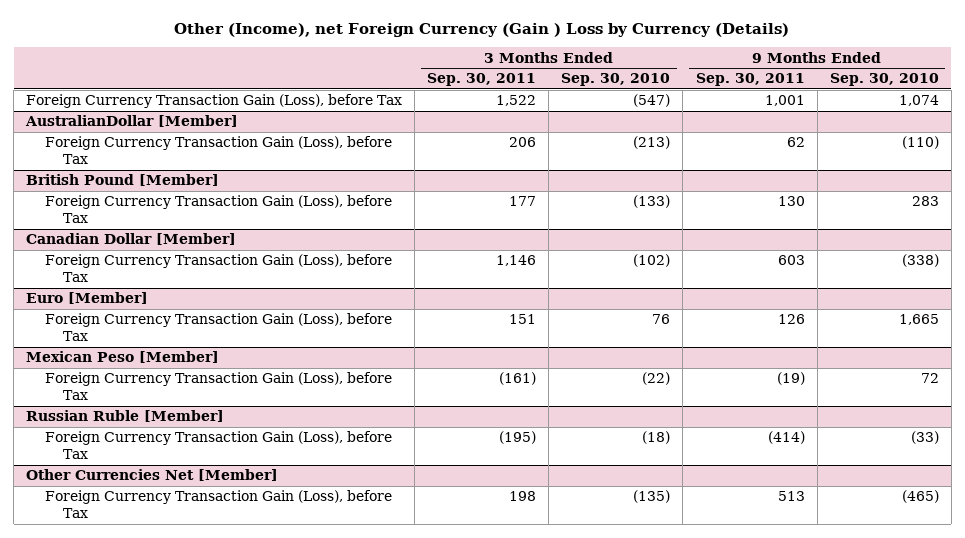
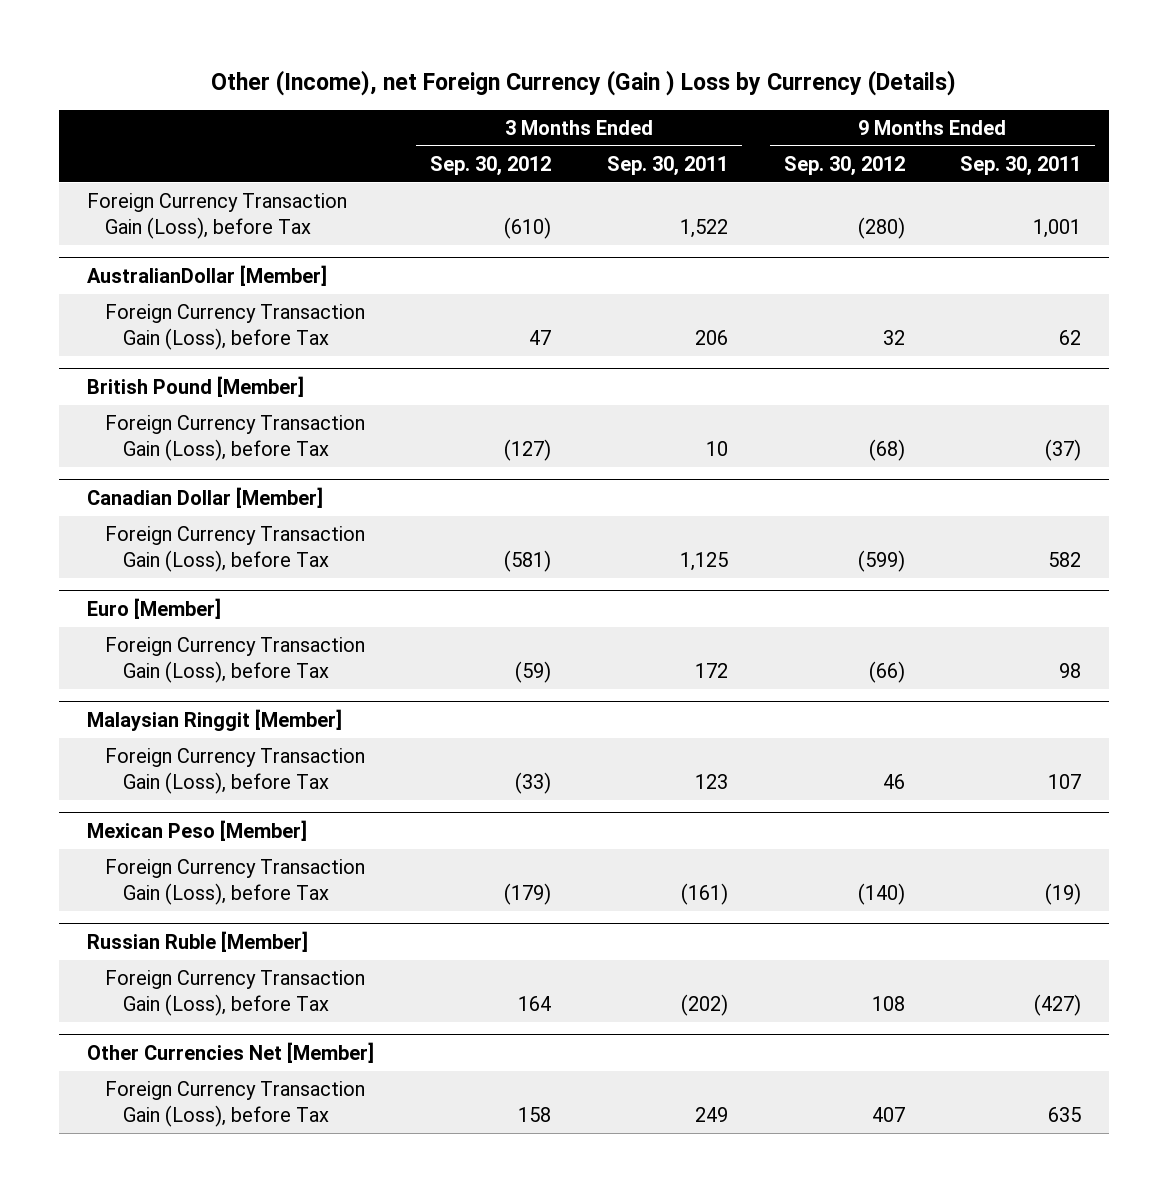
[561,73,671,87] Sep. 30, 2010 -> none
[829,73,939,87] Sep. 30, 2010 -> none
none -> [429,155,551,176] Sep. 30, 2012
none -> [783,155,905,176] Sep. 30, 2012
[509,196,537,207] 177 -> [705,440,728,456] 10
[777,196,805,207] 130 -> [1045,438,1082,461] (37)
[496,255,537,267] 1,146 -> [679,551,728,571] 1,125
[777,255,805,266] 603 -> [1048,551,1082,567] 582
[509,314,537,325] 151 -> [694,662,728,678] 172
[777,314,805,325] 126 -> [1059,662,1082,678] 98
none -> [87,708,343,731] Malaysian Ringgit [Member]
none -> [104,748,365,794] Foreign Currency Transaction Gain (Loss), before Tax
[499,431,537,445] (195) -> [680,993,728,1016] (202)
[767,431,805,445] (414) -> [1034,993,1082,1016] (427)
[509,491,537,502] 198 -> [694,1106,728,1122] 249
[777,491,805,502] 513 -> [1048,1106,1082,1122] 635

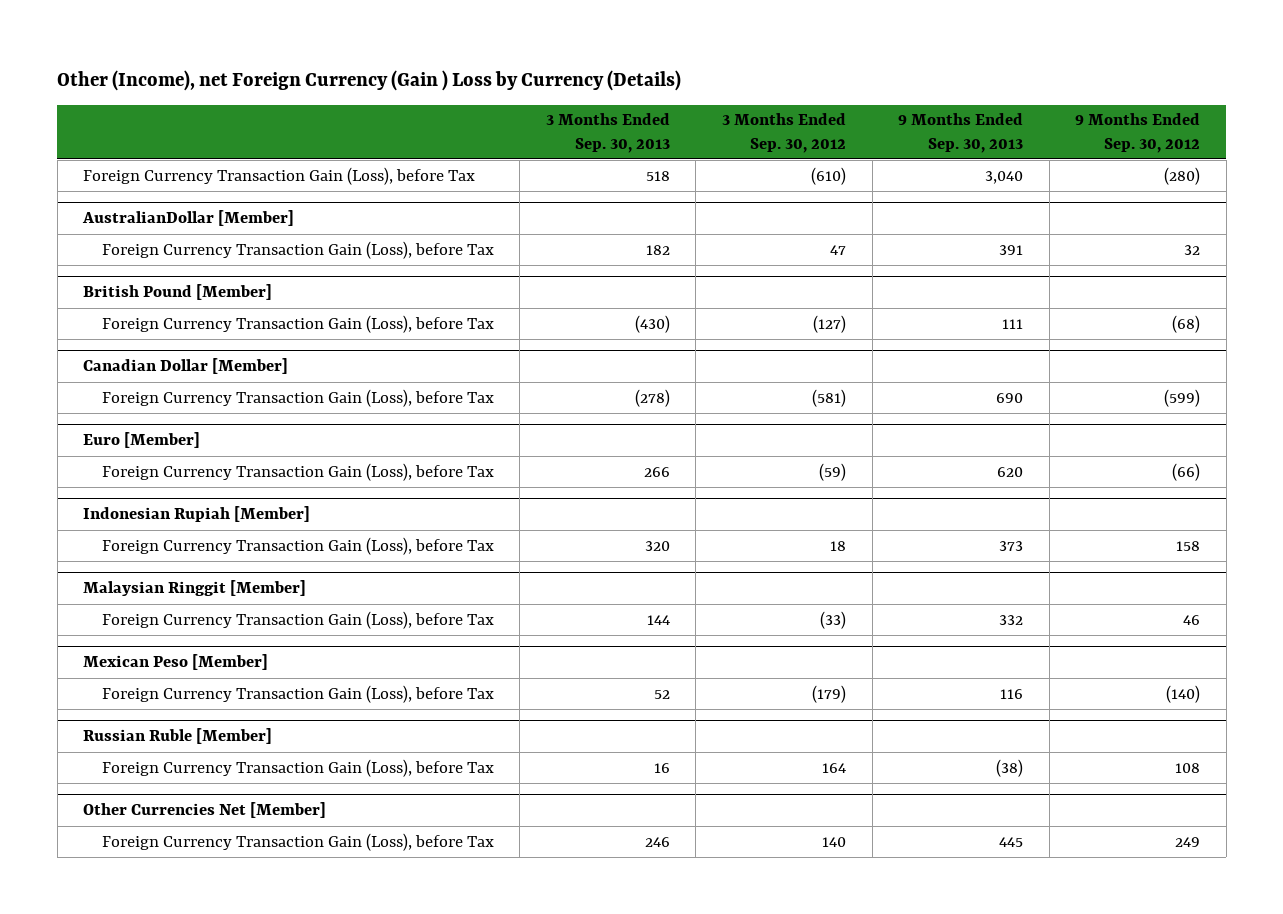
[606,155,728,176] Sep. 30, 2011 -> none
[960,155,1082,176] Sep. 30, 2011 -> none
none -> [545,113,670,153] 3 Months Ended Sep. 30, 2013
none -> [898,113,1024,153] 9 Months Ended Sep. 30, 2013
none -> [83,506,311,523] Indonesian Rupiah [Member]
none -> [101,536,494,555] Foreign Currency Transaction Gain (Loss), before Tax
[517,1106,551,1122] 158 -> [821,836,846,847] 140
[871,1106,905,1122] 407 -> [1175,836,1201,847] 249

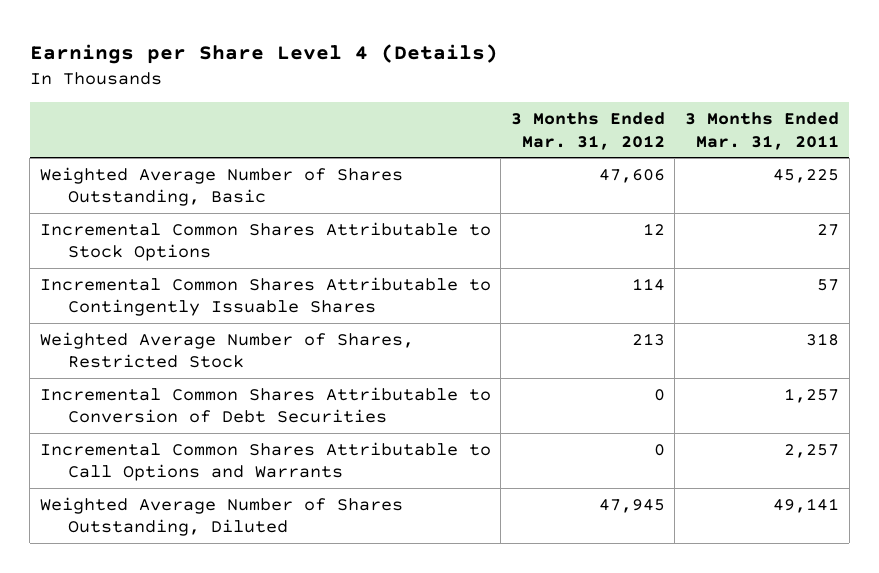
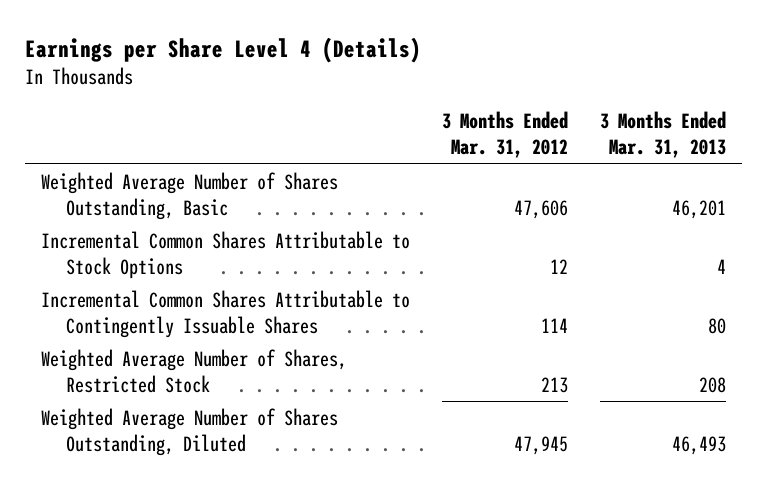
[685,112,840,150] 3 Months Ended Mar. 31, 2011 -> none
none -> [599,111,726,158] 3 Months Ended Mar. 31, 2013
[39,386,491,424] Incremental Common Shares Attributable to Conversion of Debt Securities -> none
[39,441,491,482] Incremental Common Shares Attributable to Call Options and Warrants -> none

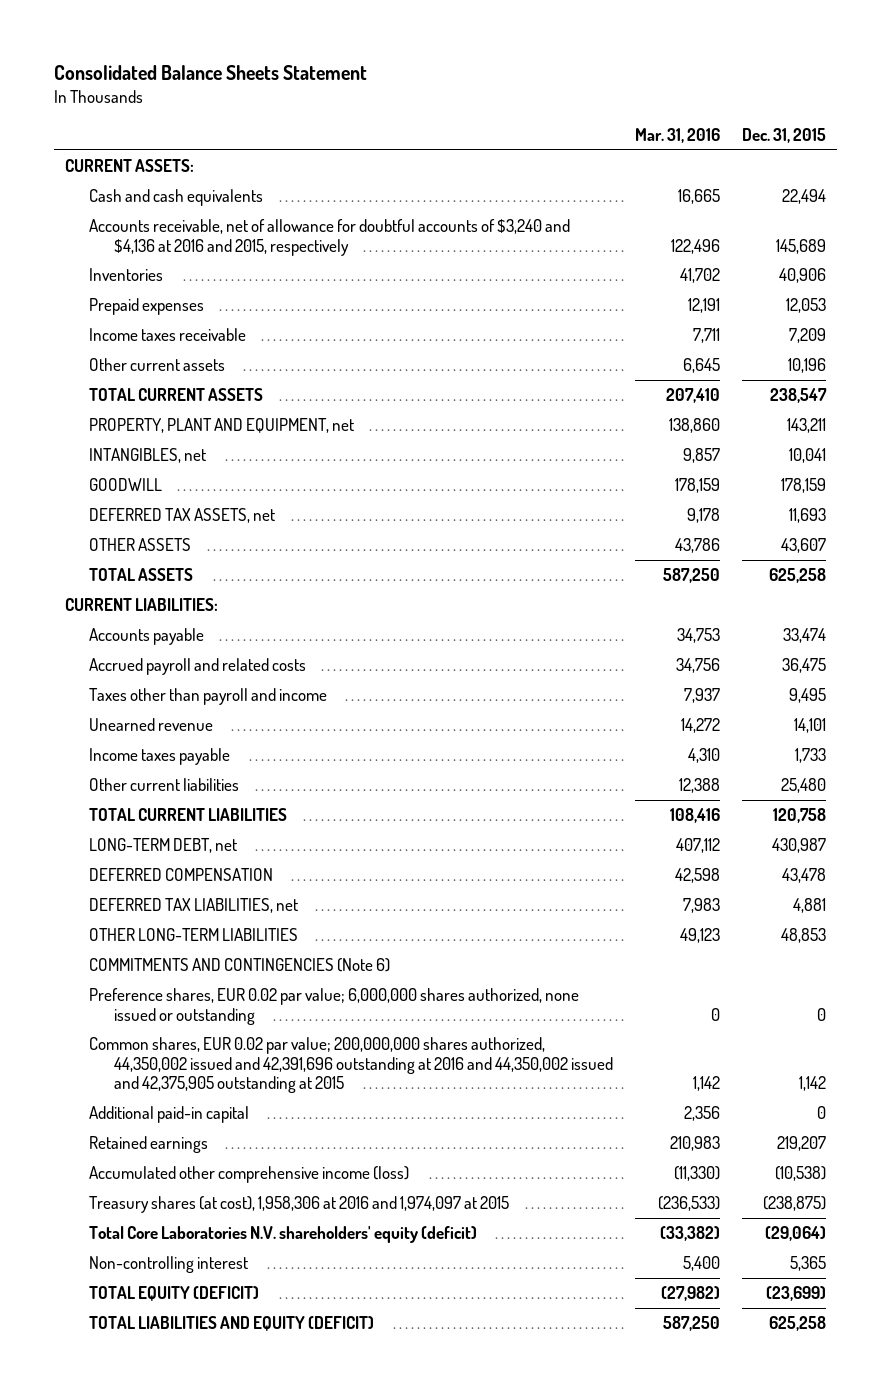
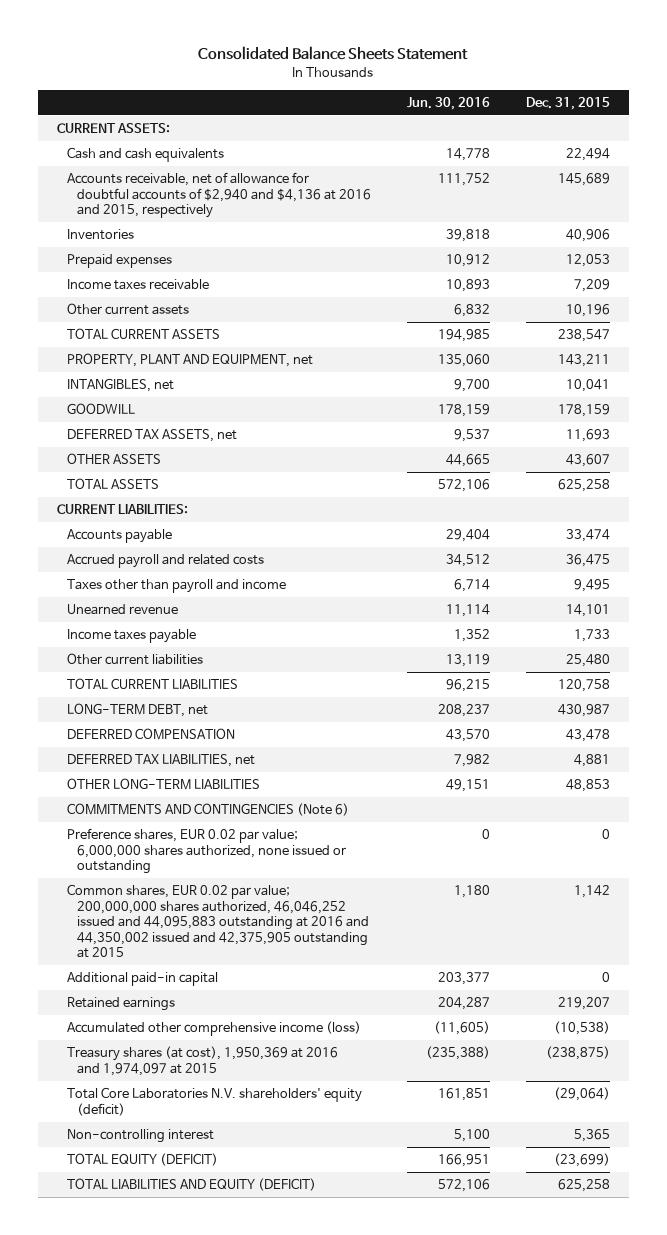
[634,127,720,143] Mar. 31, 2016 -> none
none -> [406,97,490,111] Jun. 30, 2016
[89,219,571,256] Accounts receivable, net of allowance for doubtful accounts of $3,240 and $4,136 at 2016 and 2015, respectively -> [66,172,371,219] Accounts receivable, net of allowance for doubtful accounts of $2,940 and $4,136 at 2016 and 2015, respectively
[89,1037,613,1094] Common shares, EUR 0.02 par value; 200,000,000 shares authorized, 44,350,002 issued and 42,391,696 outstanding at 2016 and 44,350,002 issued and 42,375,905 outstanding at 2015 -> [66,884,369,959] Common shares, EUR 0.02 par value; 200,000,000 shares authorized, 46,046,252 issued and 44,095,883 outstanding at 2016 and 44,350,002 issued and 42,375,905 outstanding at 2015
[89,1196,510,1214] Treasury shares (at cost), 1,958,306 at 2016 and 1,974,097 at 2015 -> [66,1046,338,1076] Treasury shares (at cost), 1,950,369 at 2016 and 1,974,097 at 2015

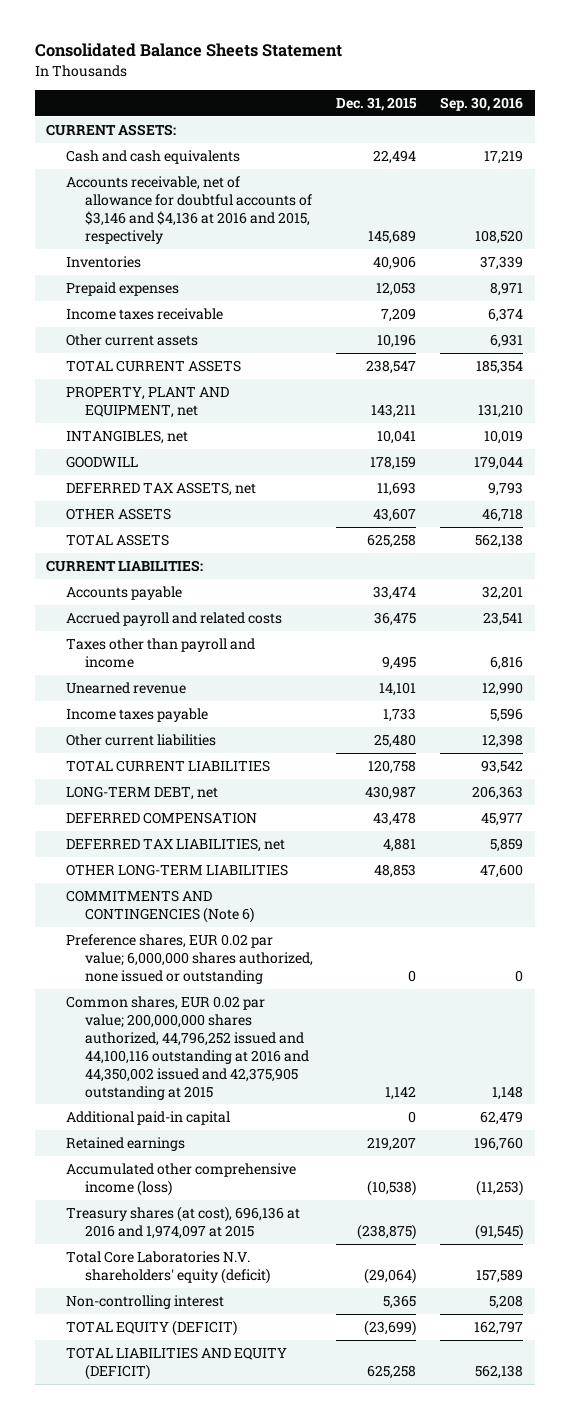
[406,97,490,111] Jun. 30, 2016 -> none
none -> [440,96,524,111] Sep. 30, 2016
[66,172,371,219] Accounts receivable, net of allowance for doubtful accounts of $2,940 and $4,136 at 2016 and 2015, respectively -> [65,176,312,244] Accounts receivable, net of allowance for doubtful accounts of $3,146 and $4,136 at 2016 and 2015, respectively
[66,884,369,959] Common shares, EUR 0.02 par value; 200,000,000 shares authorized, 46,046,252 issued and 44,095,883 outstanding at 2016 and 44,350,002 issued and 42,375,905 outstanding at 2015 -> [65,996,309,1100] Common shares, EUR 0.02 par value; 200,000,000 shares authorized, 44,796,252 issued and 44,100,116 outstanding at 2016 and 44,350,002 issued and 42,375,905 outstanding at 2015
[66,1046,338,1076] Treasury shares (at cost), 1,950,369 at 2016 and 1,974,097 at 2015 -> [65,1206,300,1240] Treasury shares (at cost), 696,136 at 2016 and 1,974,097 at 2015

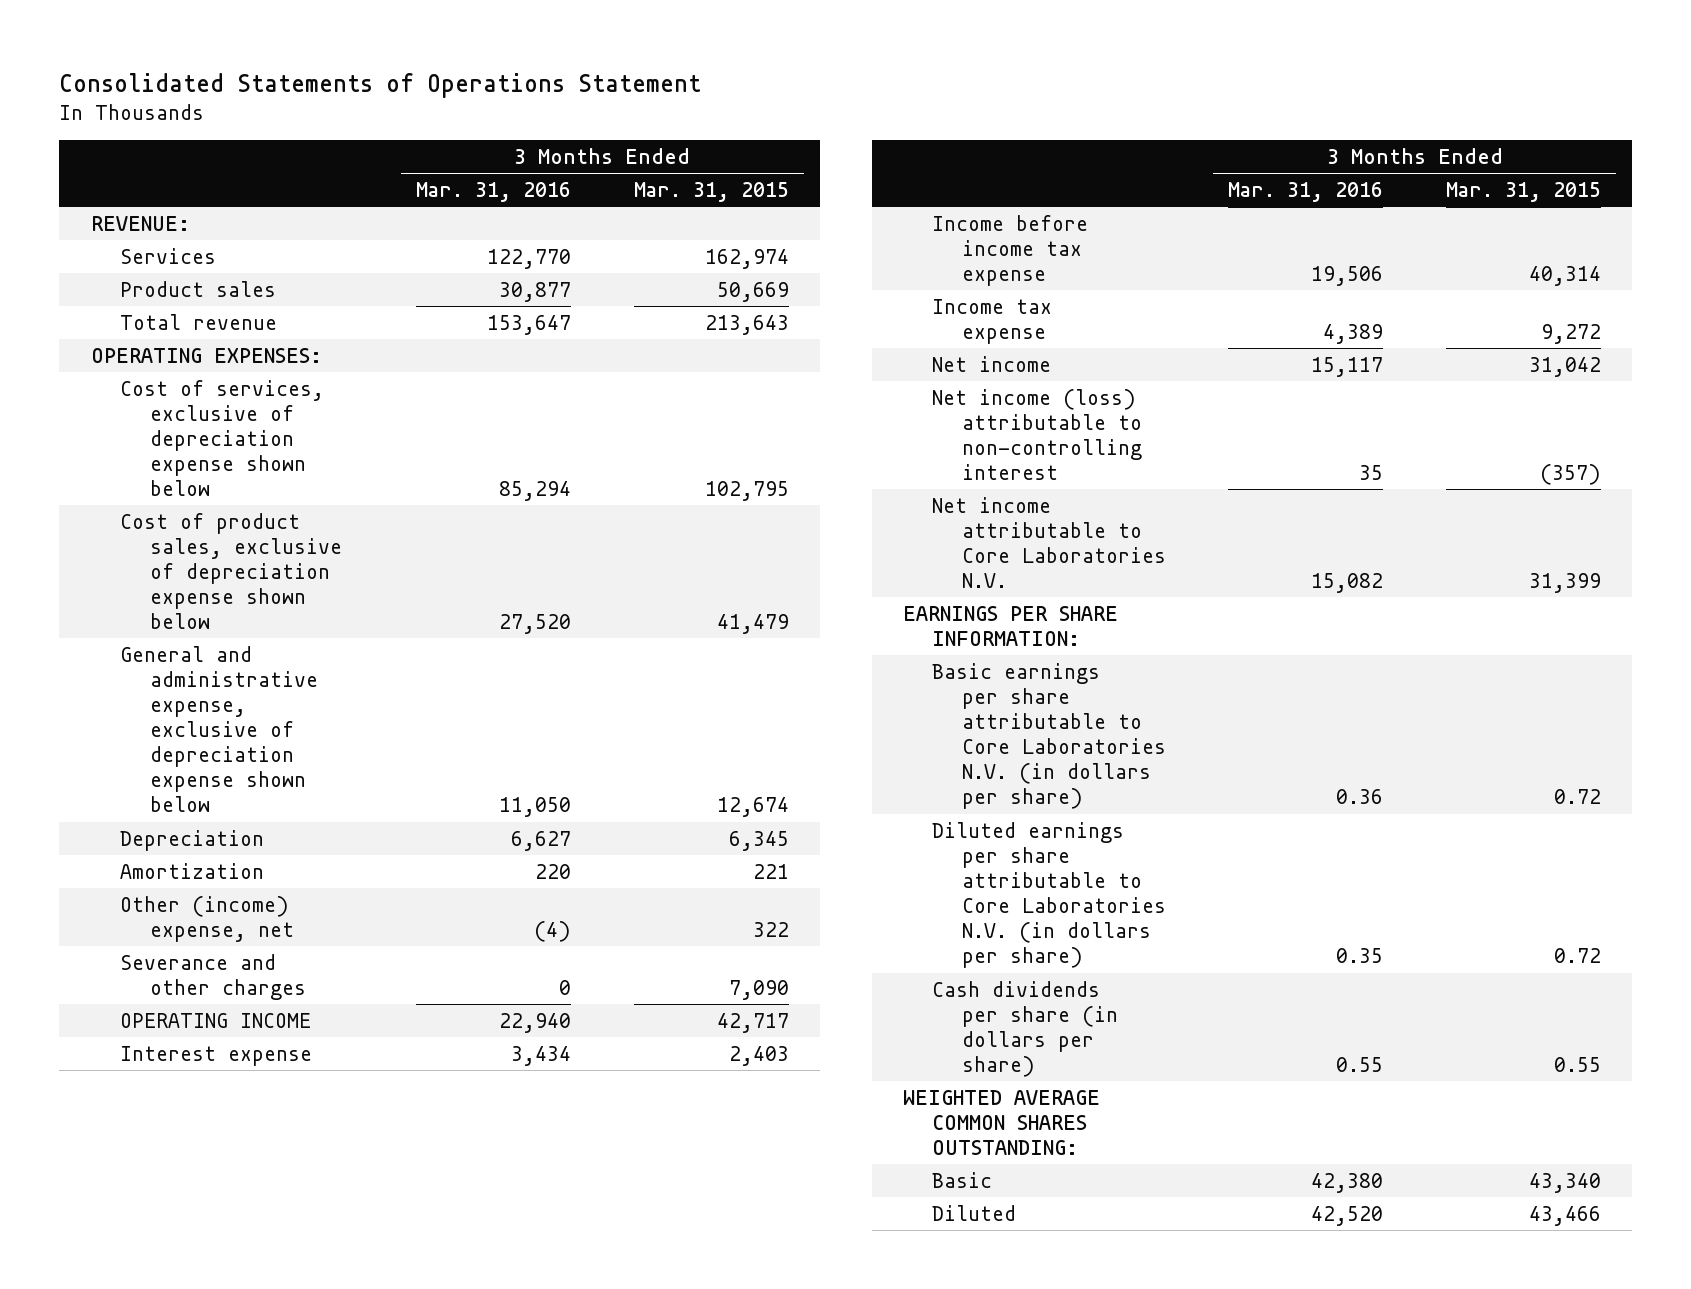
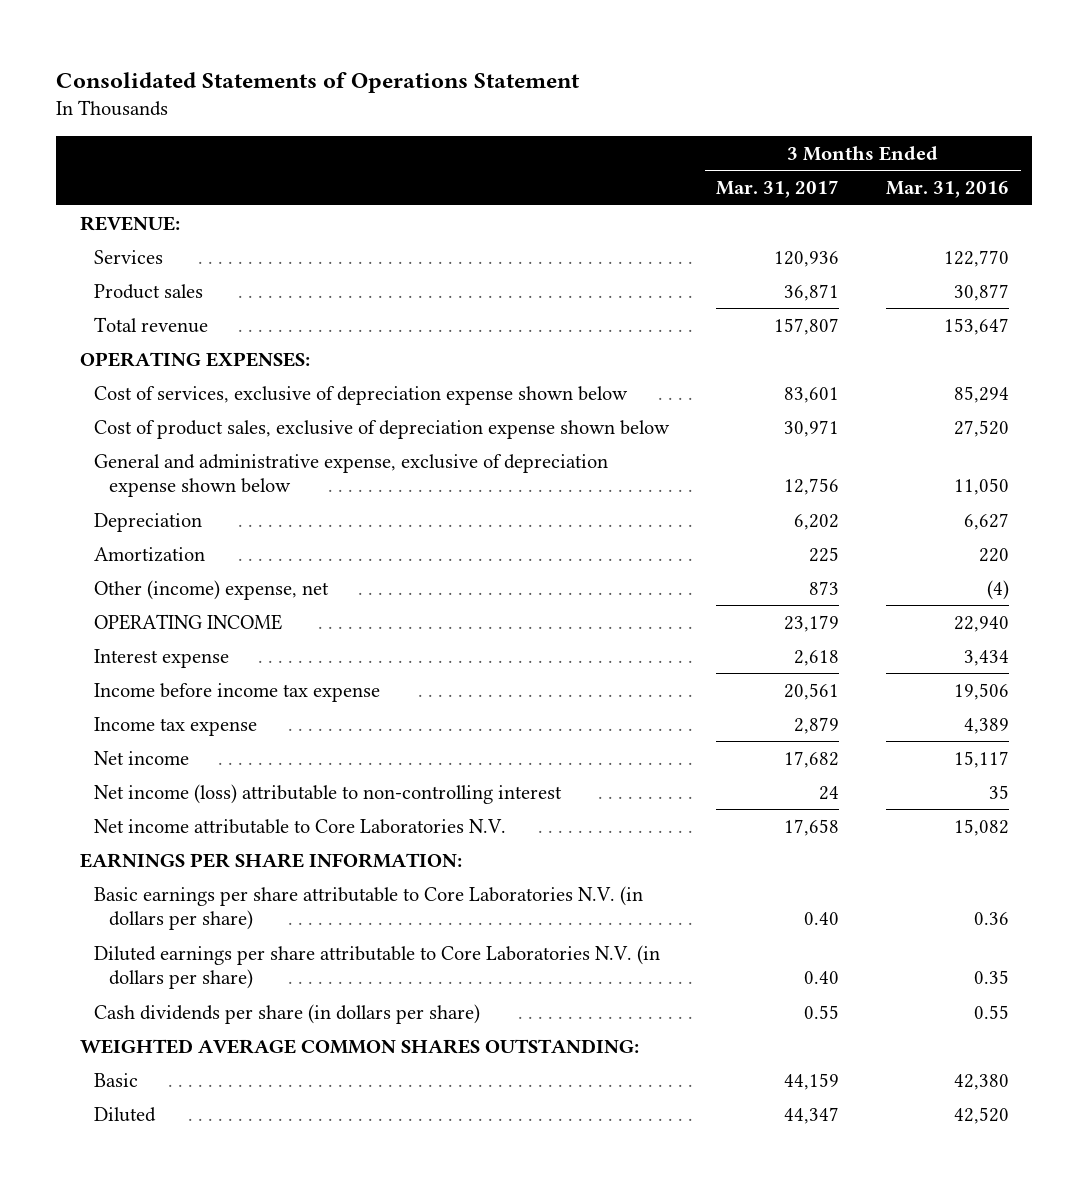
[633,181,789,202] Mar. 31, 2015 -> none
none -> [716,179,840,198] Mar. 31, 2017
[120,953,307,1000] Severance and other charges -> none

